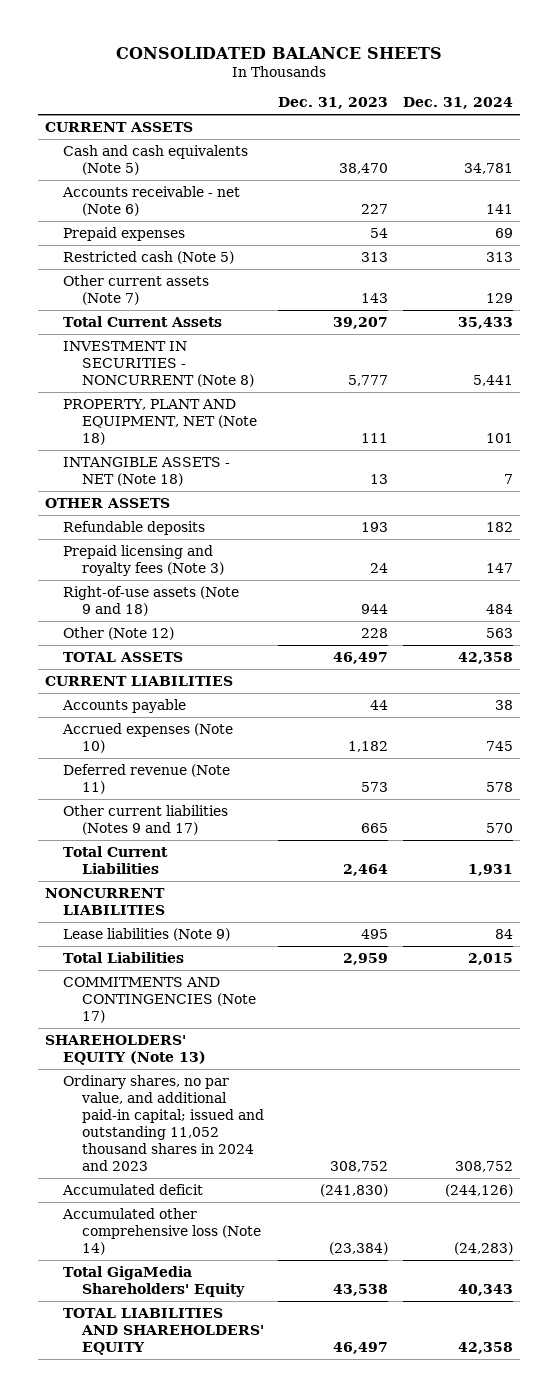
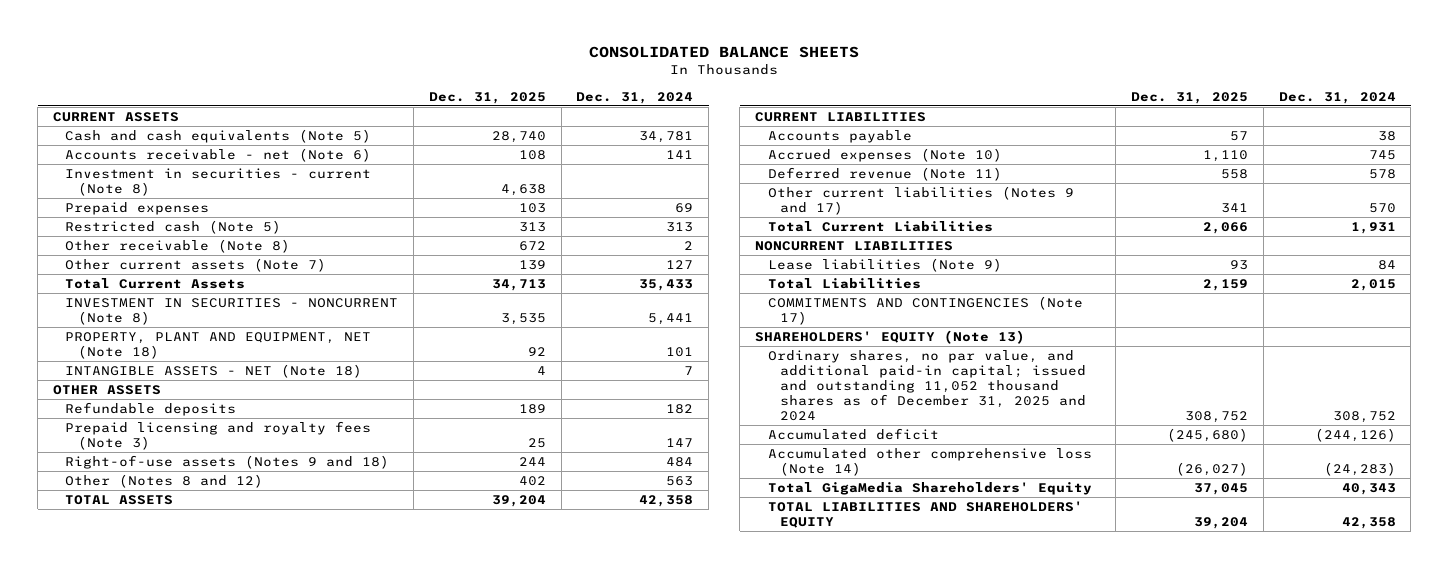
[278,97,389,110] Dec. 31, 2023 -> none
none -> [428,91,546,104] Dec. 31, 2025
none -> [65,168,372,196] Investment in securities - current (Note 8)
none -> [65,239,291,254] Other receivable (Note 8)
[485,293,513,304] 129 -> [666,260,694,270] 127
[63,586,240,617] Right-of-use assets (Note 9 and 18) -> [65,455,390,470] Right-of-use assets (Notes 9 and 18)
[63,627,175,641] Other (Note 12) -> [65,474,264,489] Other (Notes 8 and 12)
[63,1075,265,1171] Ordinary shares, no par value, and additional paid-in capital; issued and outstanding 11,052 thousand shares in 2024 and 2023 -> [767,350,1087,421] Ordinary shares, no par value, and additional paid-in capital; issued and outstanding 11,052 thousand shares as of December 31, 2025 and 2024

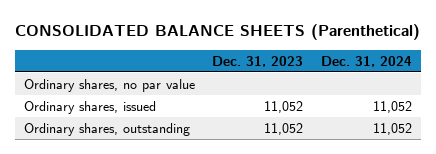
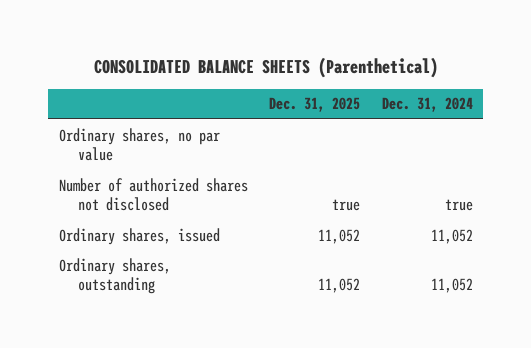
[212,55,304,67] Dec. 31, 2023 -> none
none -> [269,97,361,113] Dec. 31, 2025
none -> [58,177,248,212] Number of authorized shares not disclosed

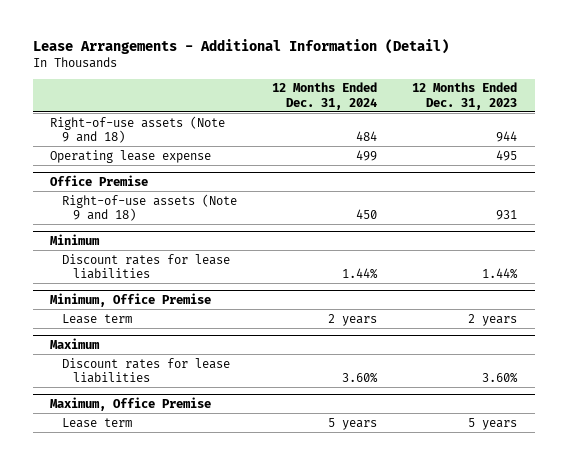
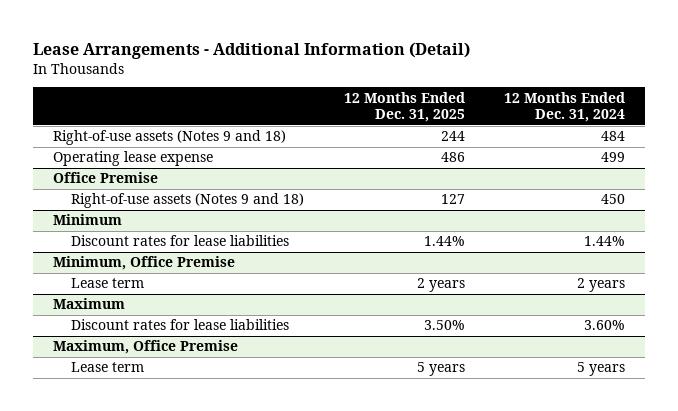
[412,82,518,110] 12 Months Ended Dec. 31, 2023 -> none
none -> [343,91,465,123] 12 Months Ended Dec. 31, 2025
[50,115,226,143] Right-of-use assets (Note 9 and 18) -> [52,130,286,146] Right-of-use assets (Notes 9 and 18)
[61,193,237,221] Right-of-use assets (Note 9 and 18) -> [71,193,305,209] Right-of-use assets (Notes 9 and 18)

